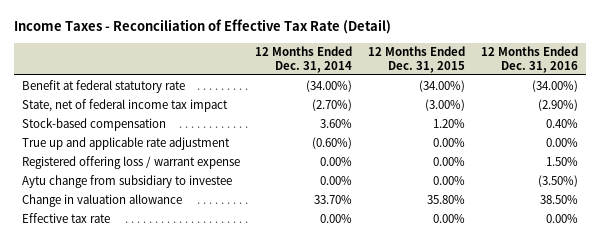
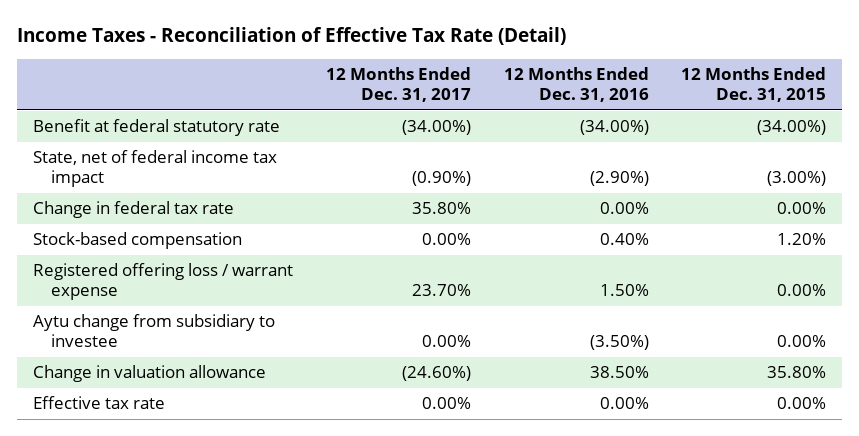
[255,46,353,73] 12 Months Ended Dec. 31, 2014 -> none
none -> [325,66,471,102] 12 Months Ended Dec. 31, 2017
none -> [33,201,235,219] Change in federal tax rate
[21,136,230,150] True up and applicable rate adjustment -> none

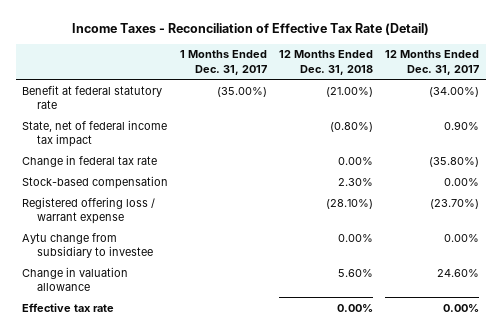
[503,66,649,102] 12 Months Ended Dec. 31, 2016 -> none
[681,66,827,102] 12 Months Ended Dec. 31, 2015 -> none
none -> [179,50,267,75] 1 Months Ended Dec. 31, 2017
none -> [279,50,374,75] 12 Months Ended Dec. 31, 2018
[411,171,471,187] (0.90%) -> [444,120,480,130] 0.90%
[411,202,471,215] 35.80% -> [429,156,480,167] (35.80%)
[411,284,471,297] 23.70% -> [430,198,480,209] (23.70%)
[401,366,471,382] (24.60%) -> [437,268,480,277] 24.60%

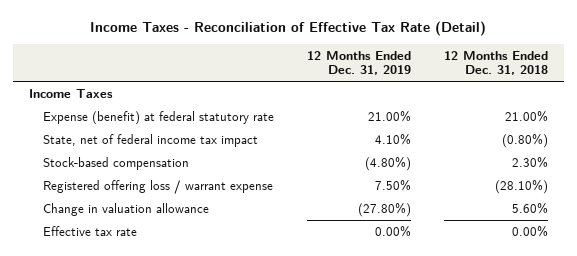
[179,50,267,75] 1 Months Ended Dec. 31, 2017 -> none
[385,50,480,75] 12 Months Ended Dec. 31, 2017 -> none
none -> [306,50,411,75] 12 Months Ended Dec. 31, 2019
none -> [29,88,114,98] Income Taxes
[21,84,162,109] Benefit at federal statutory rate -> [42,110,274,125] Expense (benefit) at federal statutory rate
[326,86,374,97] (21.00%) -> [504,109,548,122] 21.00%
[21,154,157,167] Change in federal tax rate -> none
[21,232,154,258] Aytu change from subsidiary to investee -> none

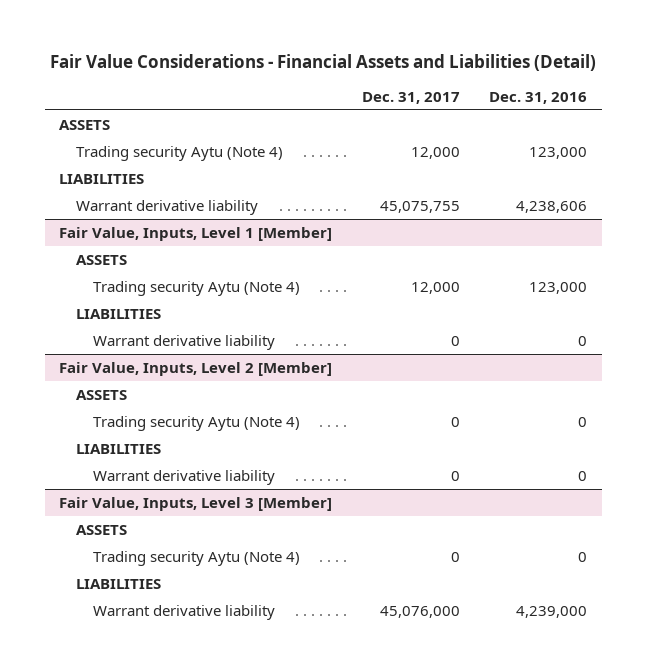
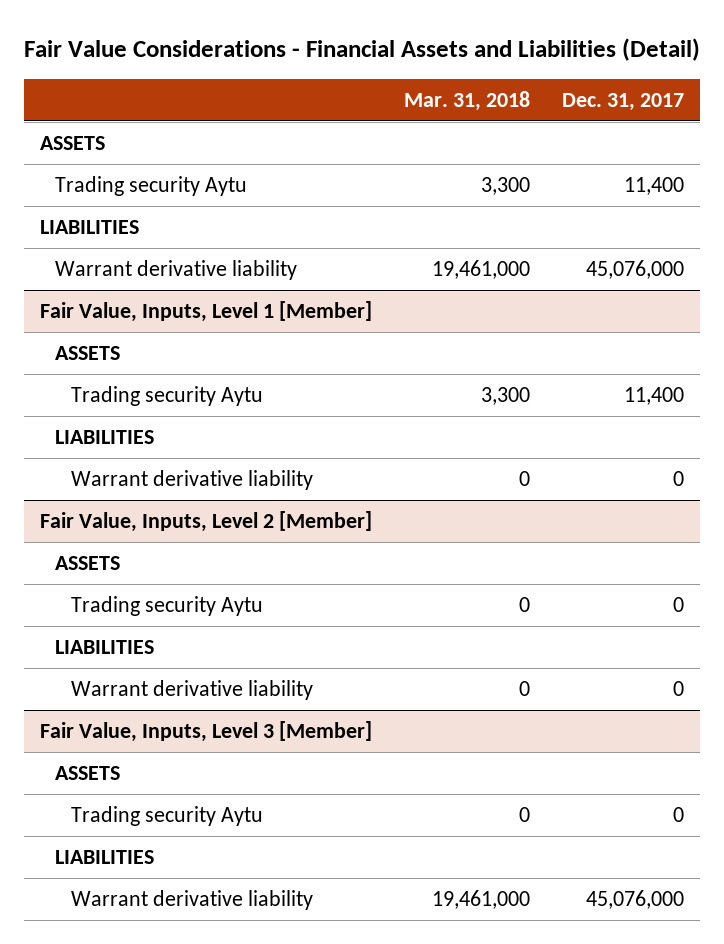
[488,91,587,104] Dec. 31, 2016 -> none
none -> [403,90,530,111] Mar. 31, 2018
[76,145,284,161] Trading security Aytu (Note 4) -> [55,175,248,196] Trading security Aytu
[410,146,460,159] 12,000 -> [623,176,684,195] 11,400
[379,200,460,213] 45,075,755 -> [585,259,684,279] 45,076,000
[93,280,301,296] Trading security Aytu (Note 4) -> [70,385,263,406] Trading security Aytu
[410,281,460,294] 12,000 -> [623,386,684,405] 11,400
[93,415,301,431] Trading security Aytu (Note 4) -> [70,595,263,616] Trading security Aytu
[93,550,301,566] Trading security Aytu (Note 4) -> [70,805,263,826] Trading security Aytu

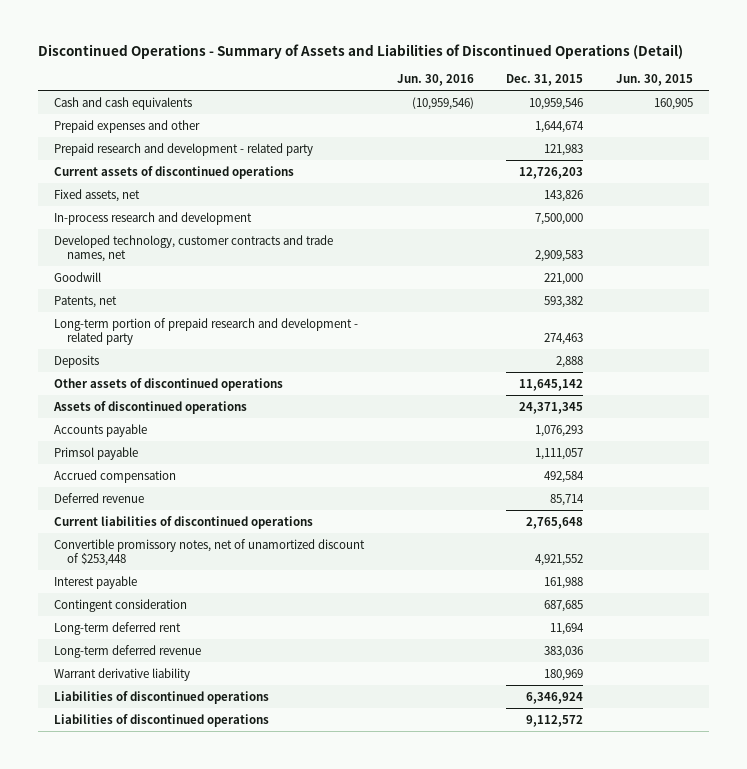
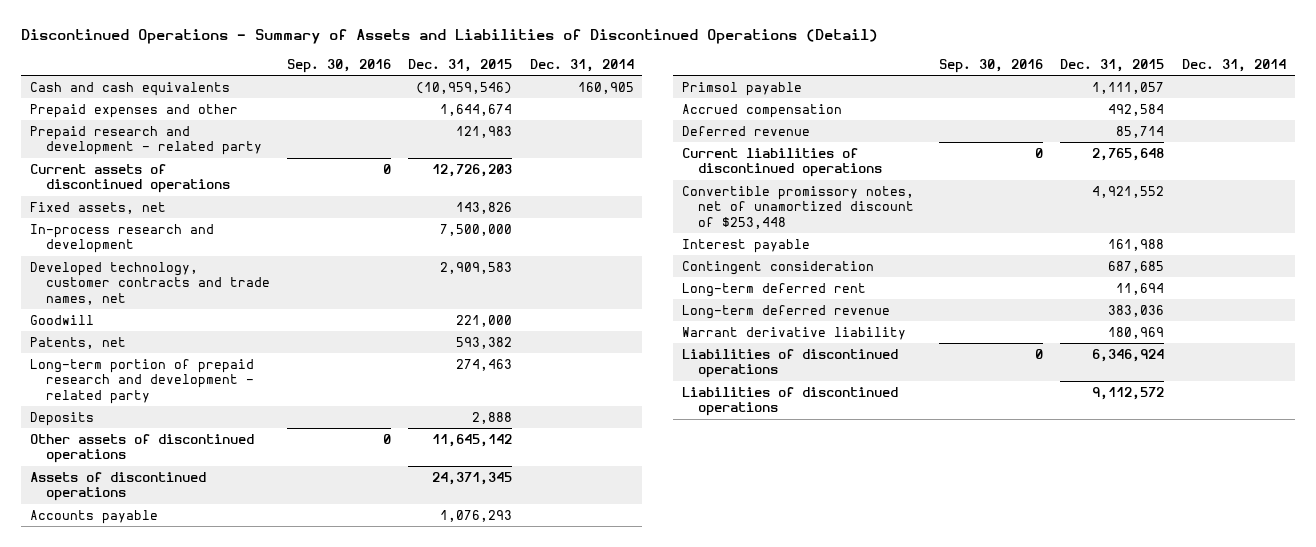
[396,74,474,87] Jun. 30, 2016 -> none
[615,74,693,87] Jun. 30, 2015 -> none
none -> [286,58,391,73] Sep. 30, 2016
none -> [529,58,634,72] Dec. 31, 2014
[529,97,584,110] 10,959,546 -> [416,81,513,94] (10,959,546)

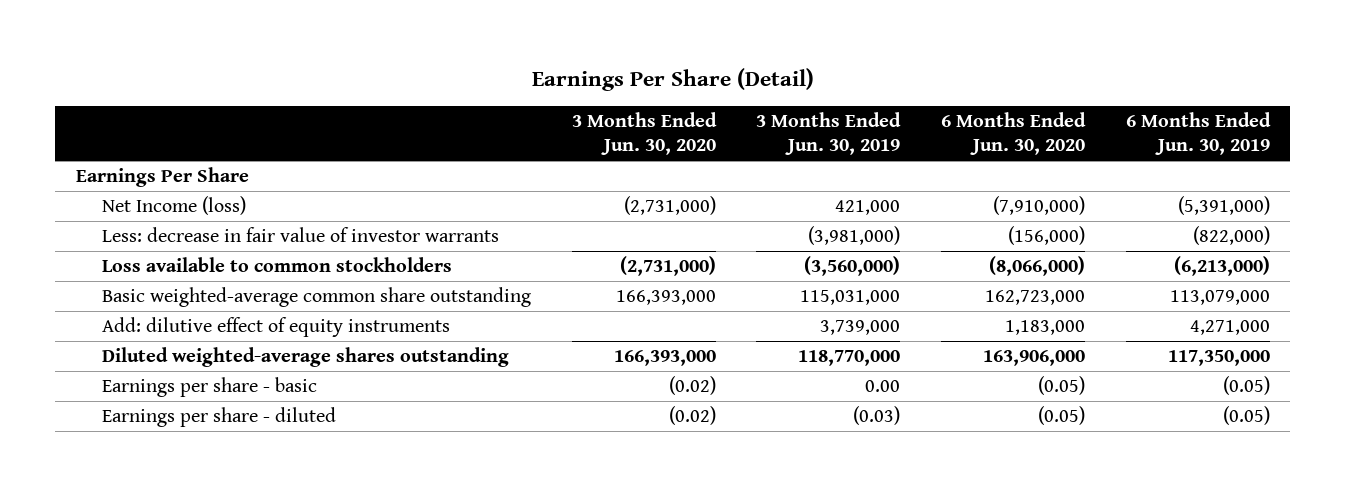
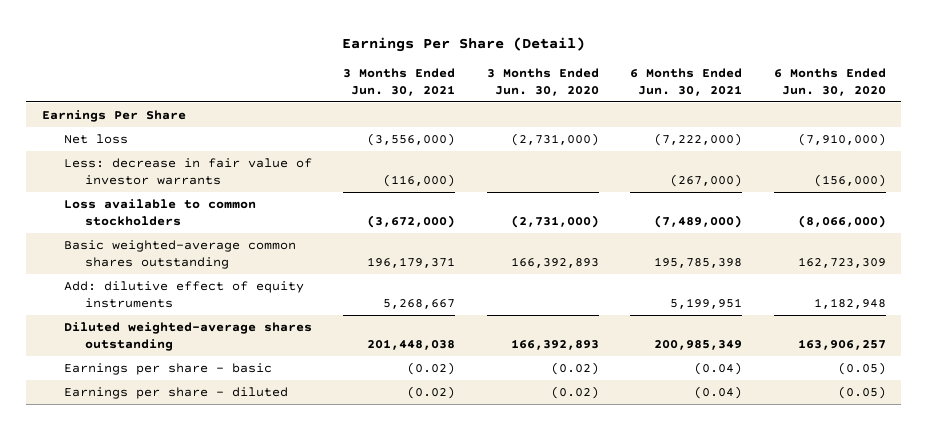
[756,112,902,156] 3 Months Ended Jun. 30, 2019 -> none
[1125,112,1271,156] 6 Months Ended Jun. 30, 2019 -> none
none -> [343,68,456,96] 3 Months Ended Jun. 30, 2021
none -> [630,68,743,96] 6 Months Ended Jun. 30, 2021
[101,196,246,216] Net Income (loss) -> [63,134,128,145] Net loss
[101,287,531,308] Basic weighted-average common share outstanding -> [63,240,296,269] Basic weighted-average common shares outstanding
[615,290,716,306] 166,393,000 -> [510,256,599,268] 166,392,893
[985,290,1086,306] 162,723,000 -> [797,256,886,268] 162,723,309
[1005,320,1086,336] 1,183,000 -> [813,297,886,309] 1,182,948
[613,350,716,367] 166,393,000 -> [510,338,599,350] 166,392,893
[983,350,1086,367] 163,906,000 -> [797,338,886,350] 163,906,257

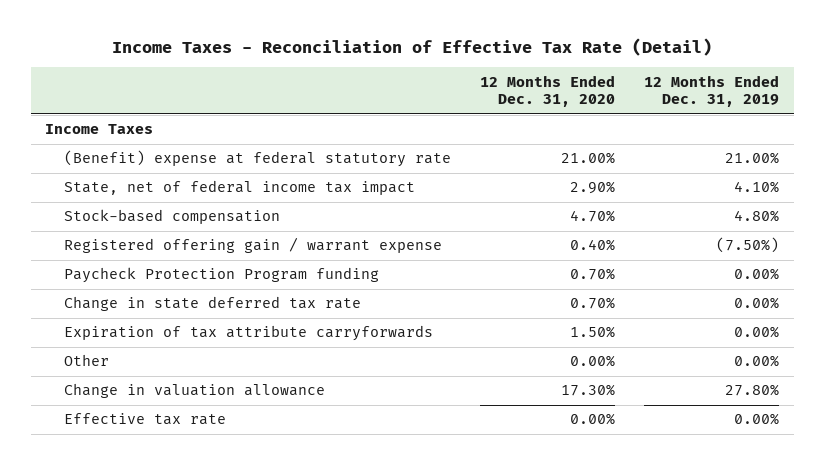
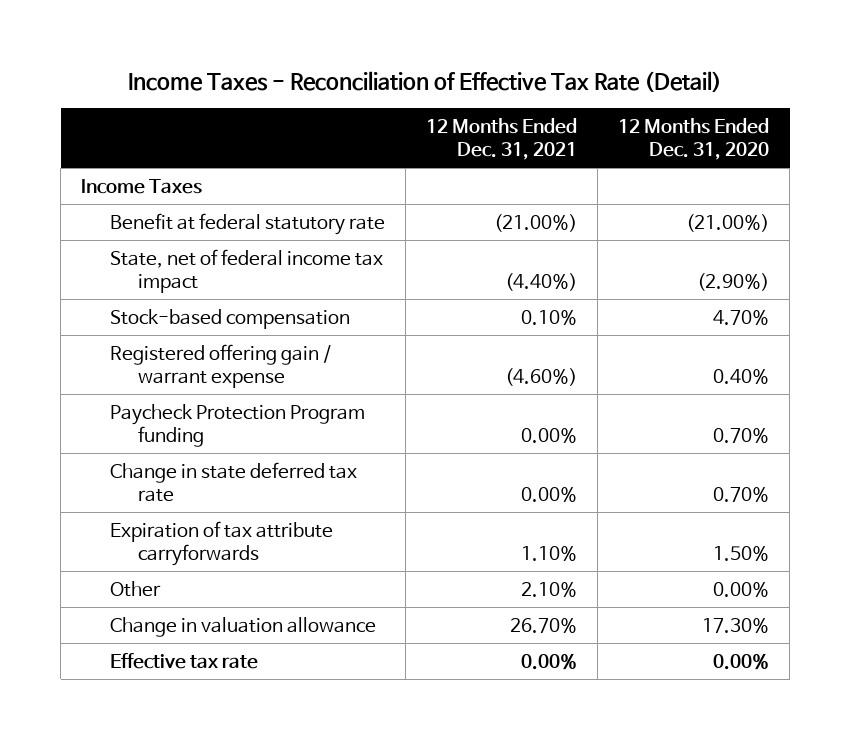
[644,74,780,108] 12 Months Ended Dec. 31, 2019 -> none
none -> [426,117,578,160] 12 Months Ended Dec. 31, 2021
[64,150,452,168] (Benefit) expense at federal statutory rate -> [109,212,385,235] Benefit at federal statutory rate
[561,152,616,165] 21.00% -> [686,213,770,232] (21.00%)
[570,181,616,195] 2.90% -> [697,272,770,291] (2.90%)

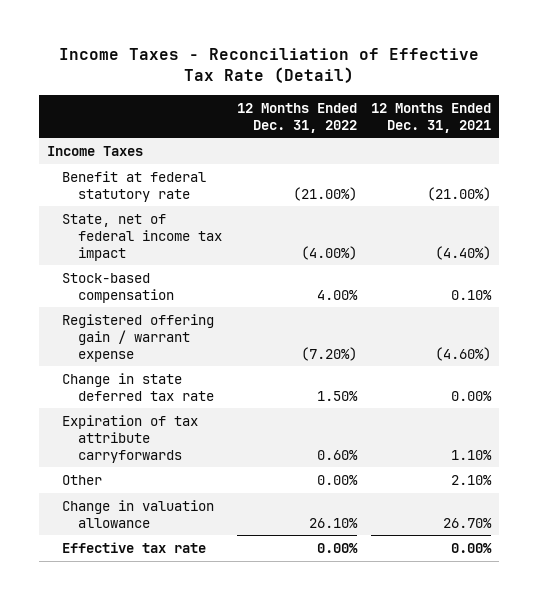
[618,117,770,160] 12 Months Ended Dec. 31, 2020 -> none
none -> [236,102,357,133] 12 Months Ended Dec. 31, 2022
[109,403,365,447] Paycheck Protection Program funding -> none

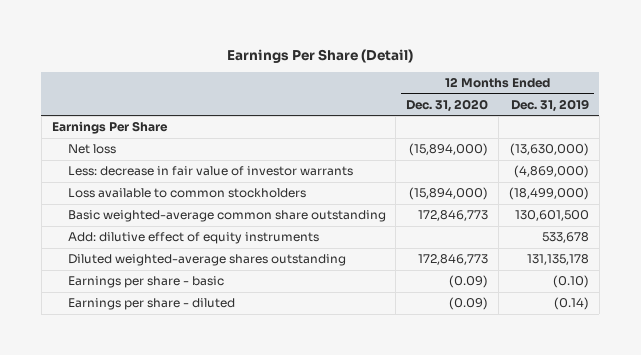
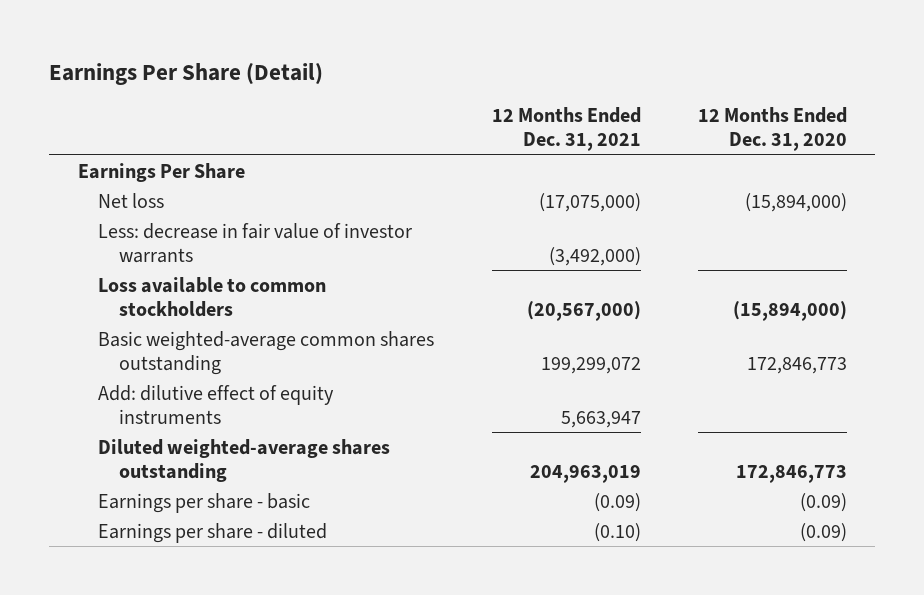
[510,98,589,112] Dec. 31, 2019 -> none
none -> [491,106,641,151] 12 Months Ended Dec. 31, 2021
[67,210,386,223] Basic weighted-average common share outstanding -> [98,330,435,375] Basic weighted-average common shares outstanding

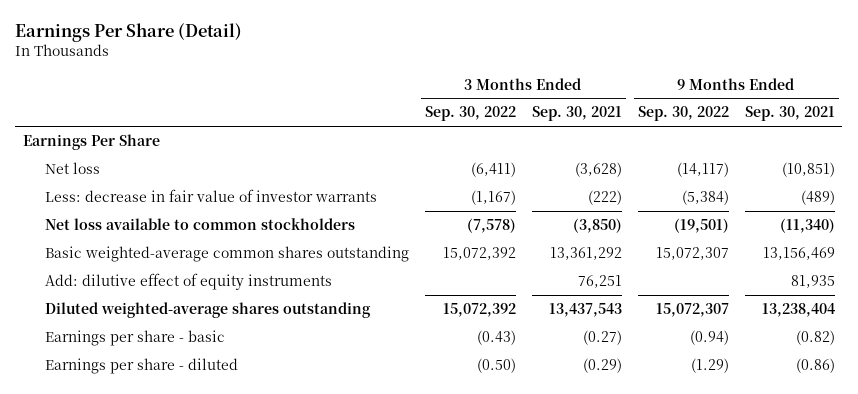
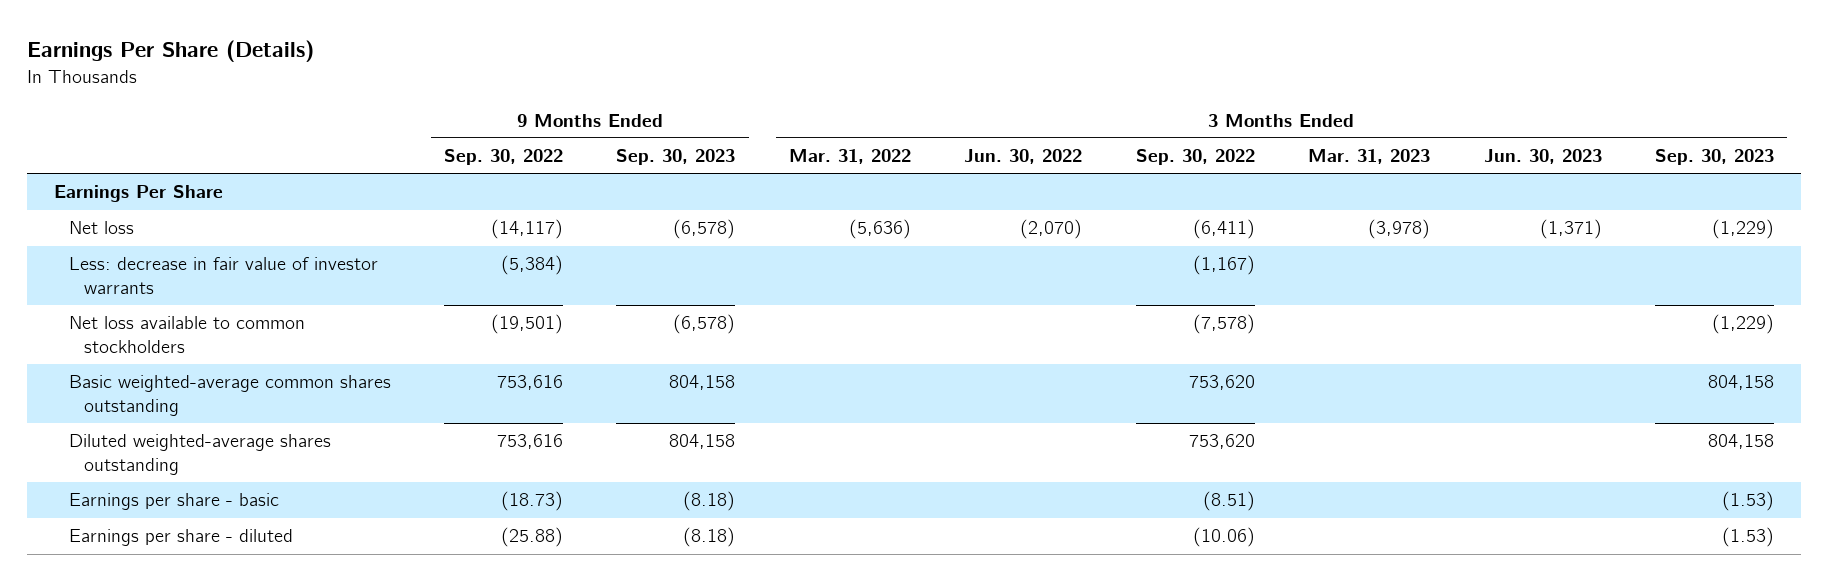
[15,23,243,43] Earnings Per Share (Detail) -> [26,39,314,62] Earnings Per Share (Details)
[531,106,622,122] Sep. 30, 2021 -> none
[744,106,835,122] Sep. 30, 2021 -> none
none -> [616,149,736,166] Sep. 30, 2023
none -> [788,149,911,165] Mar. 31, 2022
none -> [964,149,1083,165] Jun. 30, 2022
none -> [1308,149,1431,165] Mar. 31, 2023
none -> [1483,149,1602,165] Jun. 30, 2023
none -> [1655,149,1775,166] Sep. 30, 2023
[45,273,333,291] Add: dilutive effect of equity instruments -> none
[442,247,516,261] 15,072,392 -> [1188,375,1255,391] 753,620
[655,247,729,261] 15,072,307 -> [497,375,564,391] 753,616
[442,303,516,318] 15,072,392 -> [1188,434,1255,450] 753,620
[655,303,729,318] 15,072,307 -> [497,434,564,450] 753,616
[476,330,516,346] (0.43) -> [1202,491,1255,512] (8.51)
[689,330,729,346] (0.94) -> [501,491,564,512] (18.73)
[476,358,516,374] (0.50) -> [1192,527,1255,548] (10.06)
[690,358,729,374] (1.29) -> [501,527,564,548] (25.88)

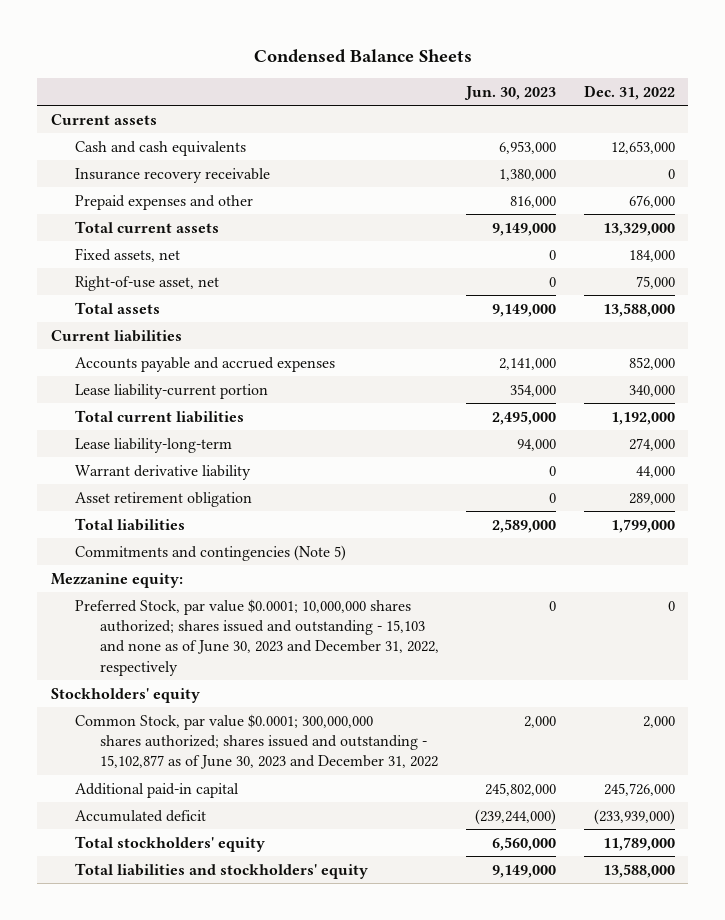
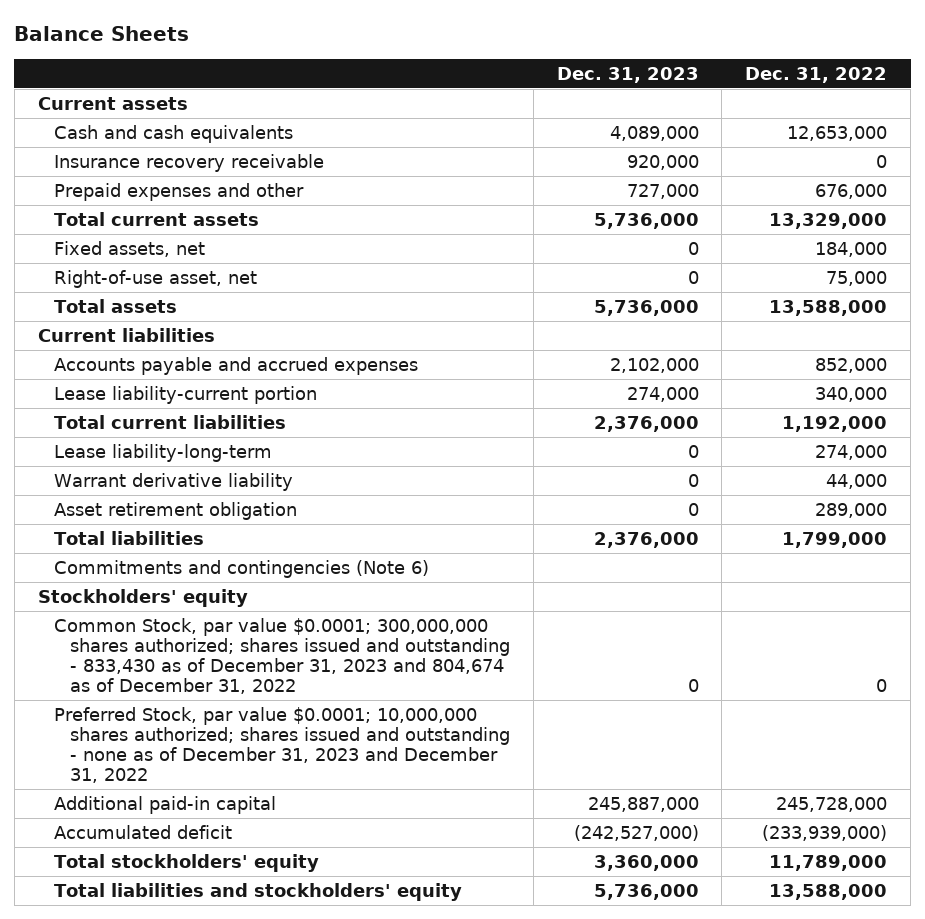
[253,48,472,63] Condensed Balance Sheets -> [14,26,190,42] Balance Sheets
[464,85,557,100] Jun. 30, 2023 -> none
none -> [556,66,699,83] Dec. 31, 2023
[50,572,183,588] Mezzanine equity: -> none
[75,598,439,676] Preferred Stock, par value $0.0001; 10,000,000 shares authorized; shares issued and outstanding - 15,103 and none as of June 30, 2023 and December 31, 2022, respectively -> none
[75,544,347,561] Commitments and contingencies (Note 5) -> [53,559,429,578] Commitments and contingencies (Note 6)
[75,713,438,770] Common Stock, par value $0.0001; 300,000,000 shares authorized; shares issued and outstanding - 15,102,877 as of June 30, 2023 and December 31, 2022 -> [53,617,510,695] Common Stock, par value $0.0001; 300,000,000 shares authorized; shares issued and outstanding - 833,430 as of December 31, 2023 and 804,674 as of December 31, 2022
[642,715,675,728] 2,000 -> [876,679,888,693] 0
none -> [53,706,510,784] Preferred Stock, par value $0.0001; 10,000,000 shares authorized; shares issued and outstanding - none as of December 31, 2023 and December 31, 2022
[603,782,675,796] 245,726,000 -> [776,796,888,812] 245,728,000

